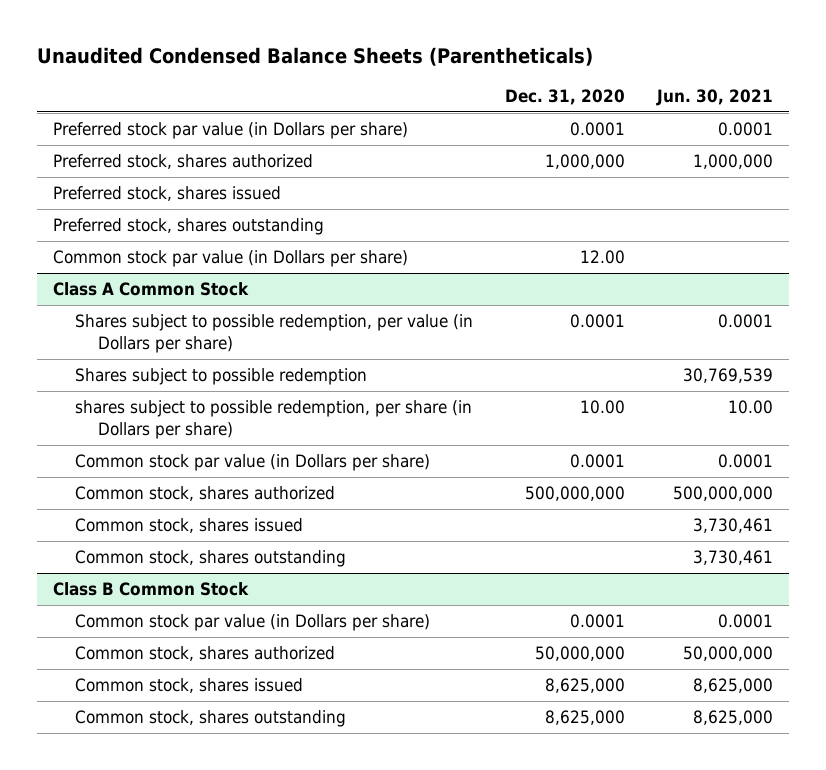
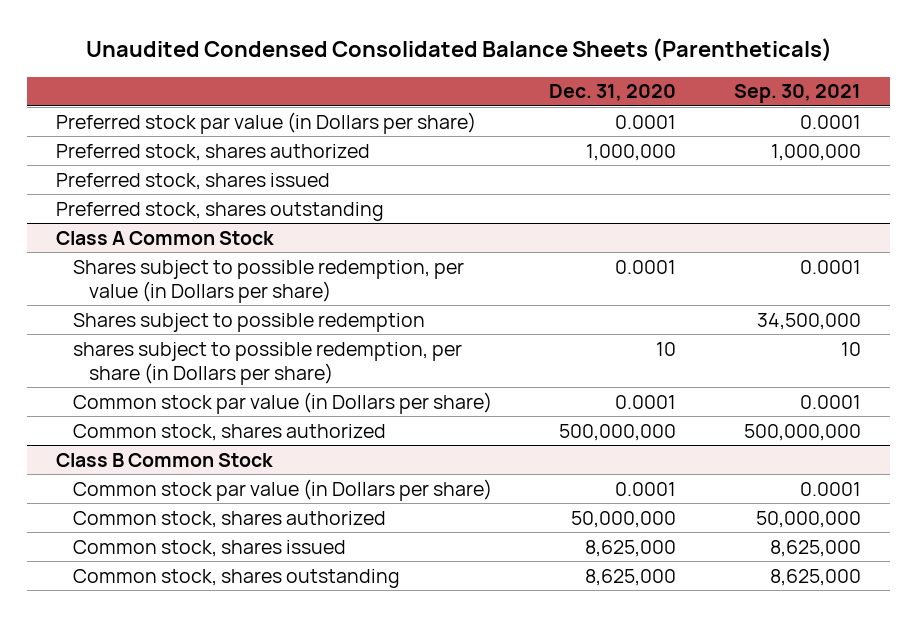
[36,47,593,67] Unaudited Condensed Balance Sheets (Parentheticals) -> [85,38,832,63] Unaudited Condensed Consolidated Balance Sheets (Parentheticals)
[656,89,774,107] Jun. 30, 2021 -> none
none -> [733,84,861,104] Sep. 30, 2021
[52,250,408,268] Common stock par value (in Dollars per share) -> none
[580,400,626,415] 10.00 -> [656,341,677,356] 10
[75,518,304,534] Common stock, shares issued -> none
[75,550,347,568] Common stock, shares outstanding -> none

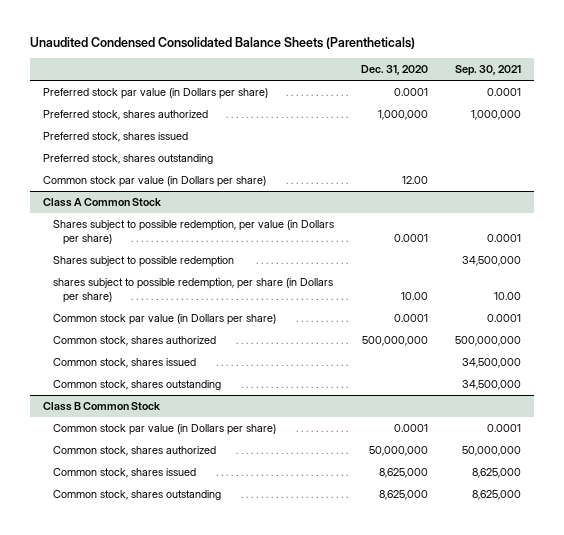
none -> [43,176,267,188] Common stock par value (in Dollars per share)
[656,341,677,356] 10 -> [401,291,429,300] 10.00
[840,341,861,356] 10 -> [494,291,522,300] 10.00
none -> [53,358,197,369] Common stock, shares issued
none -> [53,380,222,391] Common stock, shares outstanding

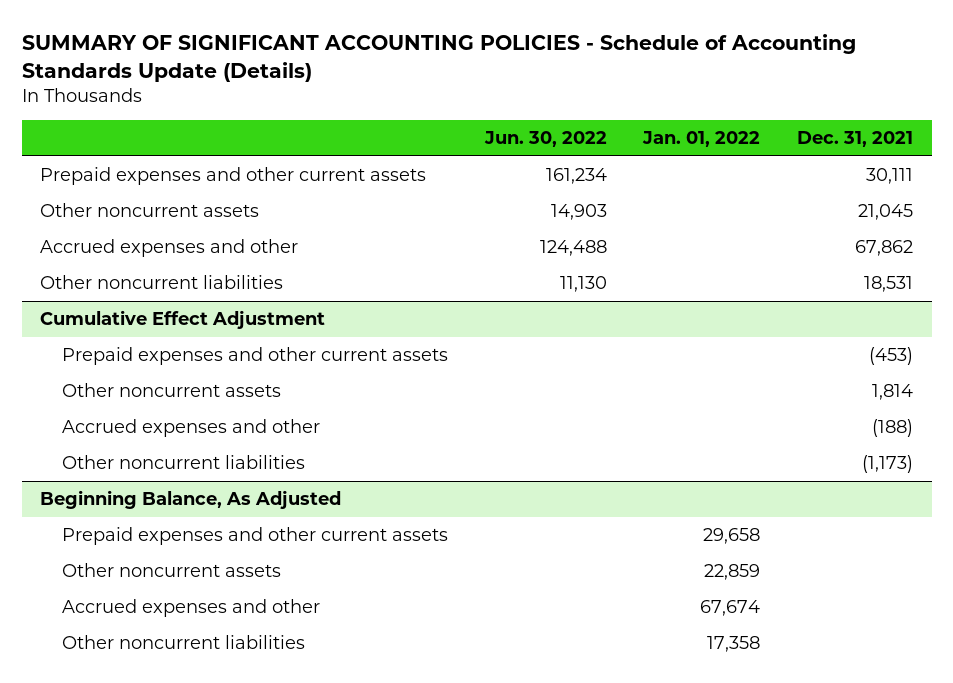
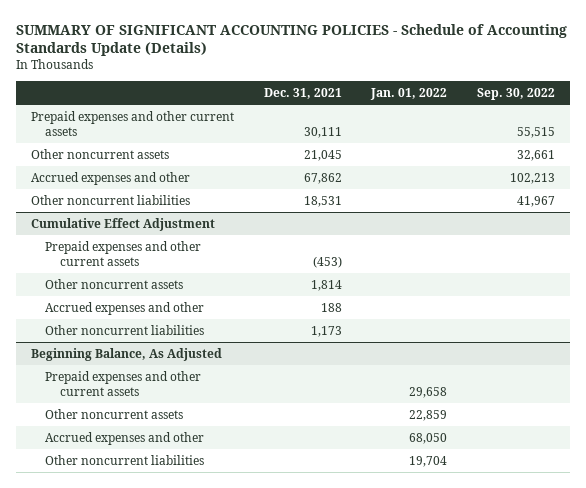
[483,131,607,148] Jun. 30, 2022 -> none
none -> [477,88,556,101] Sep. 30, 2022
[872,419,914,438] (188) -> [320,302,342,312] 188
[862,455,914,474] (1,173) -> [310,325,342,337] 1,173
[700,600,761,617] 67,674 -> [409,432,448,444] 68,050
[707,636,761,653] 17,358 -> [409,455,448,467] 19,704

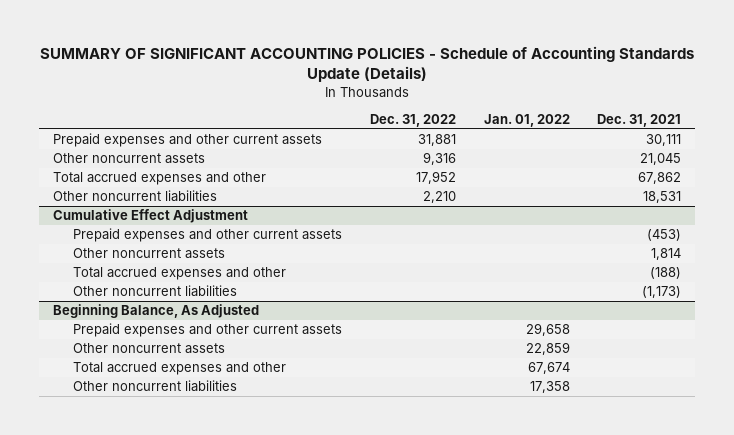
[477,88,556,101] Sep. 30, 2022 -> none
none -> [370,113,457,127] Dec. 31, 2022
[30,171,190,185] Accrued expenses and other -> [52,172,266,186] Total accrued expenses and other
[45,301,205,315] Accrued expenses and other -> [73,267,287,281] Total accrued expenses and other
[320,302,342,312] 188 -> [650,267,682,280] (188)
[310,325,342,337] 1,173 -> [642,286,682,299] (1,173)
[45,431,205,445] Accrued expenses and other -> [73,362,287,376] Total accrued expenses and other
[409,432,448,444] 68,050 -> [527,362,570,375] 67,674
[409,455,448,467] 19,704 -> [529,381,570,394] 17,358

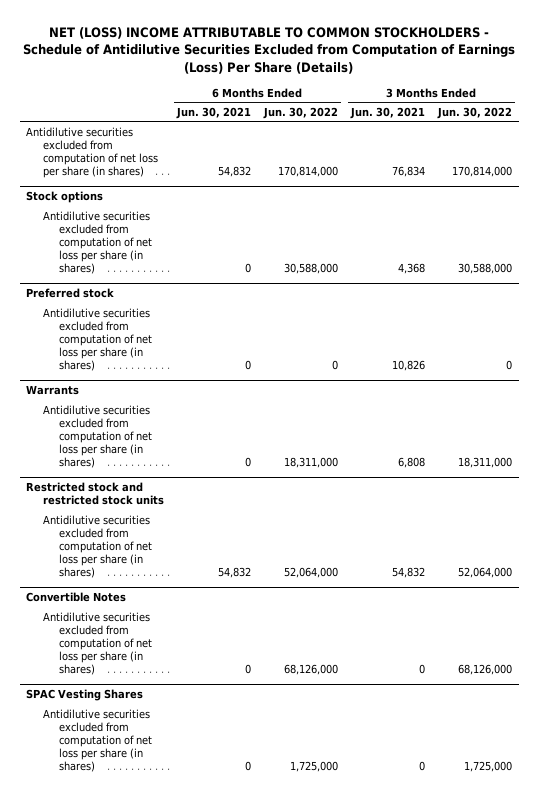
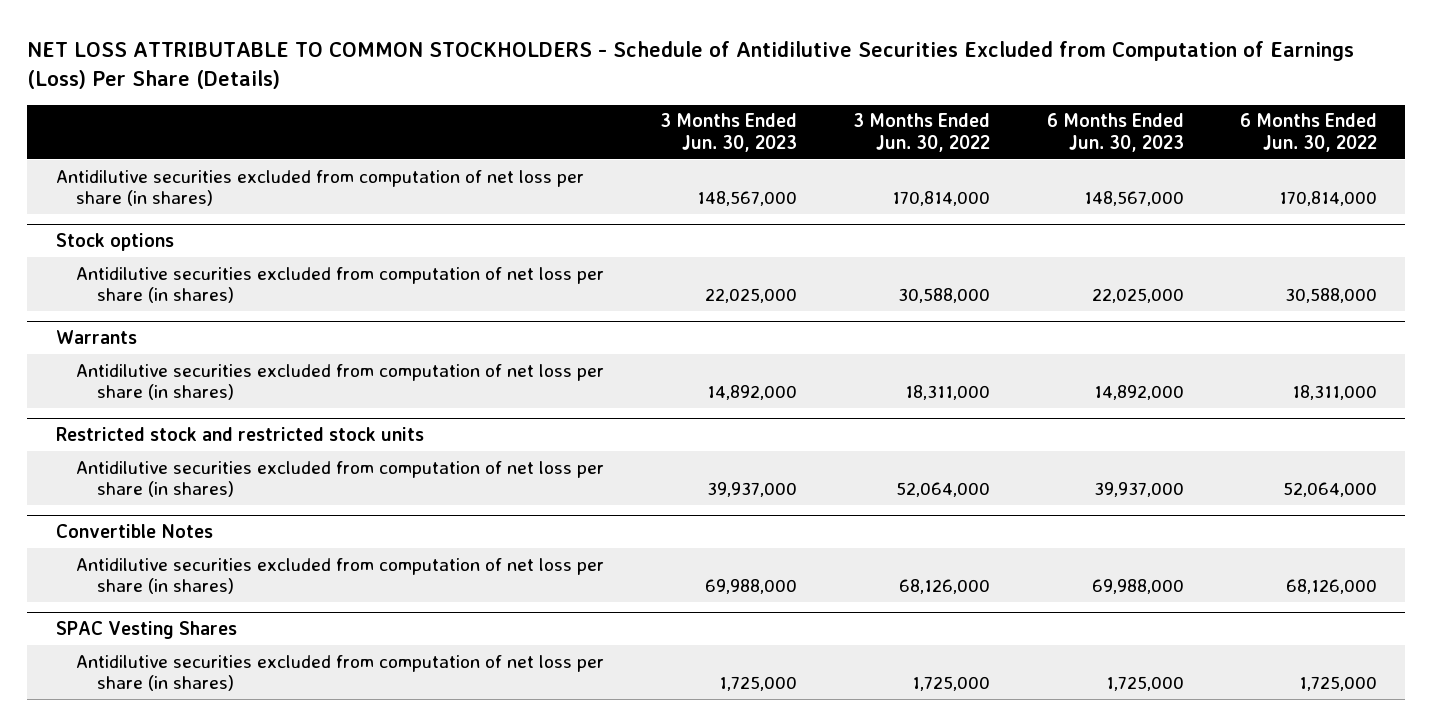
[23,27,516,74] NET (LOSS) INCOME ATTRIBUTABLE TO COMMON STOCKHOLDERS - Schedule of Antidilutive Securities Excluded from Computation of Earnings (Loss) Per Share (Details) -> [27,40,1355,89] NET LOSS ATTRIBUTABLE TO COMMON STOCKHOLDERS - Schedule of Antidilutive Securities Excluded from Computation of Earnings (Loss) Per Share (Details)
[175,106,251,119] Jun. 30, 2021 -> none
[349,106,425,119] Jun. 30, 2021 -> none
none -> [660,113,798,153] 3 Months Ended Jun. 30, 2023
none -> [1046,113,1184,153] 6 Months Ended Jun. 30, 2023
[26,288,115,299] Preferred stock -> none
[42,307,153,371] Antidilutive securities excluded from computation of net loss per share (in shares) -> none

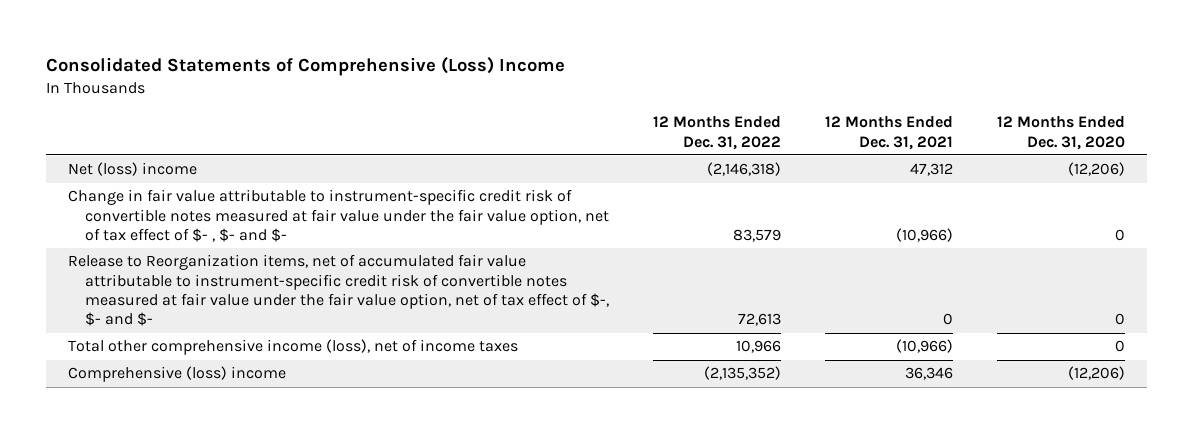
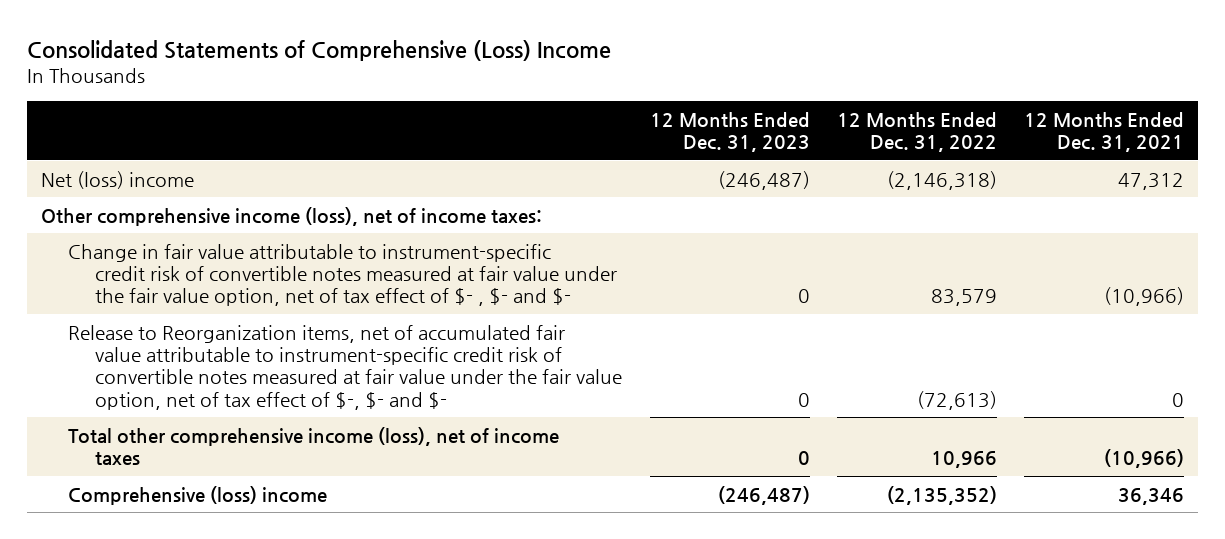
[996,116,1125,150] 12 Months Ended Dec. 31, 2020 -> none
none -> [649,112,810,153] 12 Months Ended Dec. 31, 2023
none -> [40,206,542,226] Other comprehensive income (loss), net of income taxes:
[737,313,781,327] 72,613 -> [916,390,997,410] (72,613)

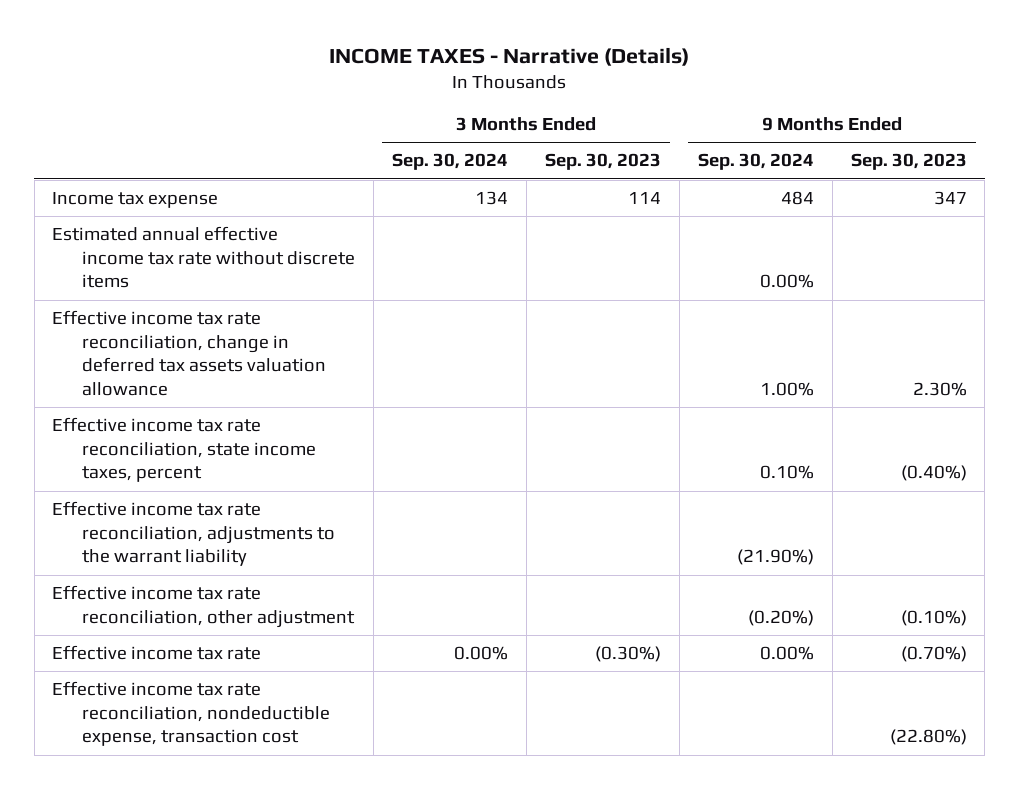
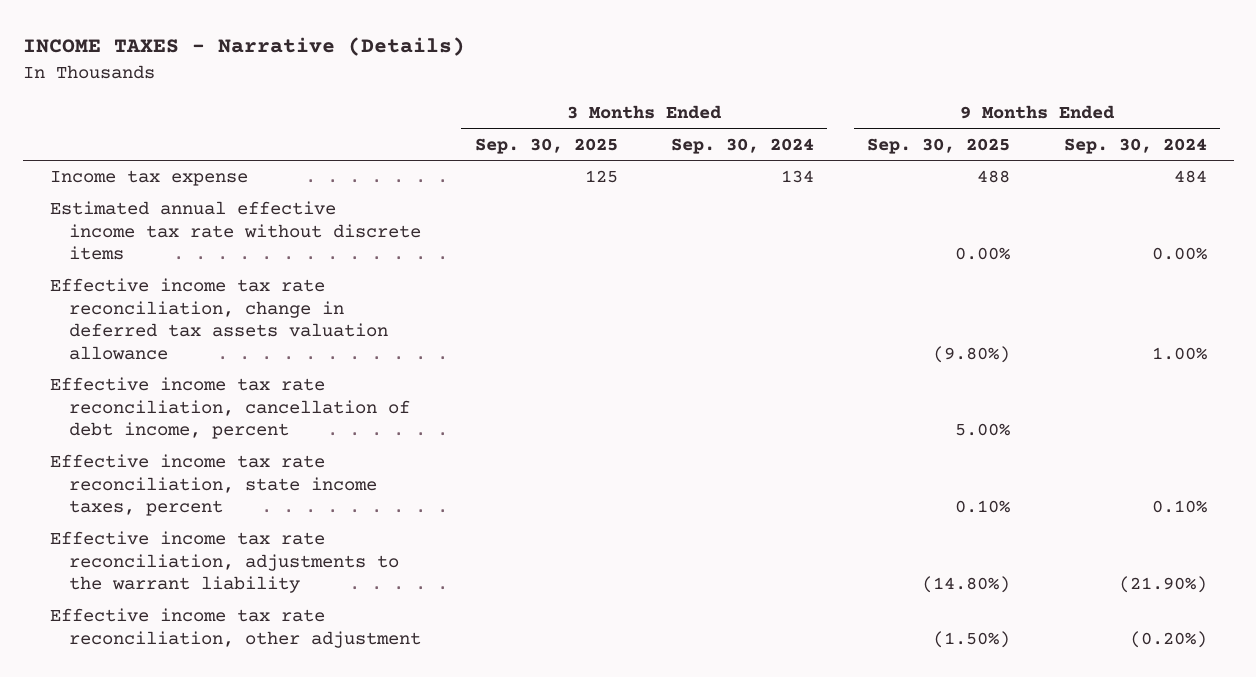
[544,153,661,171] Sep. 30, 2023 -> none
[850,153,967,171] Sep. 30, 2023 -> none
none -> [474,137,618,154] Sep. 30, 2025
none -> [867,137,1011,154] Sep. 30, 2025
none -> [49,377,411,440] Effective income tax rate reconciliation, cancellation of debt income, percent
[52,645,262,661] Effective income tax rate -> none
[52,681,330,747] Effective income tax rate reconciliation, nondeductible expense, transaction cost -> none

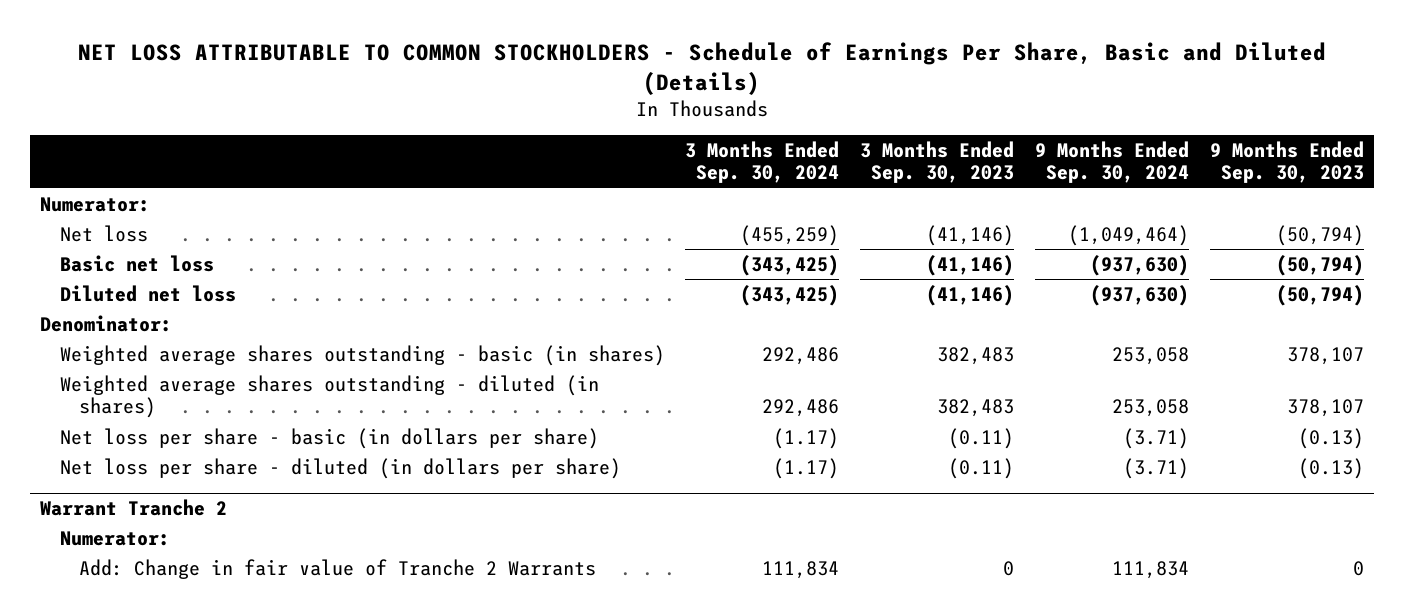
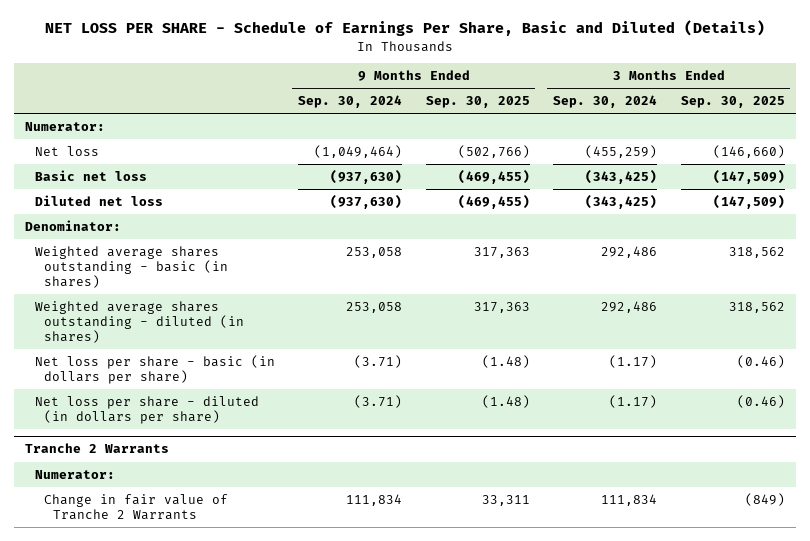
[77,41,1326,95] NET LOSS ATTRIBUTABLE TO COMMON STOCKHOLDERS - Schedule of Earnings Per Share, Basic and Diluted (Details) -> [44,20,765,37] NET LOSS PER SHARE - Schedule of Earnings Per Share, Basic and Diluted (Details)
[860,140,1015,184] 3 Months Ended Sep. 30, 2023 -> none
[1209,140,1364,184] 9 Months Ended Sep. 30, 2023 -> none
none -> [425,96,530,109] Sep. 30, 2025
none -> [680,96,785,109] Sep. 30, 2025
[40,499,228,517] Warrant Tranche 2 -> [25,443,170,454] Tranche 2 Warrants
[78,558,596,579] Add: Change in fair value of Tranche 2 Warrants -> [43,493,228,521] Change in fair value of Tranche 2 Warrants

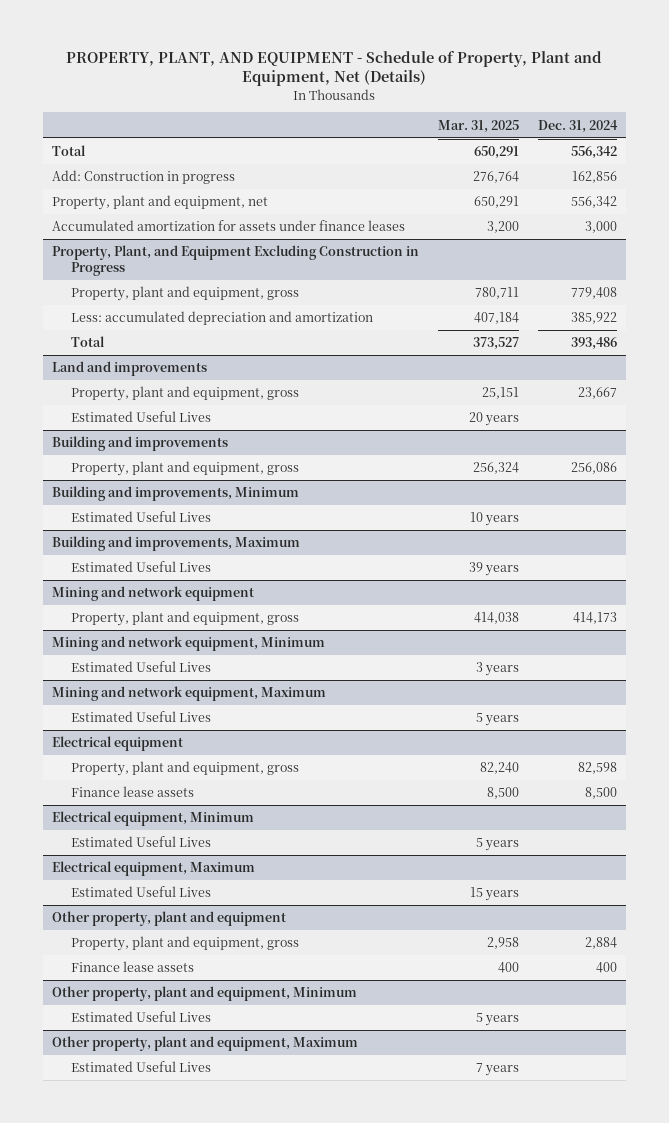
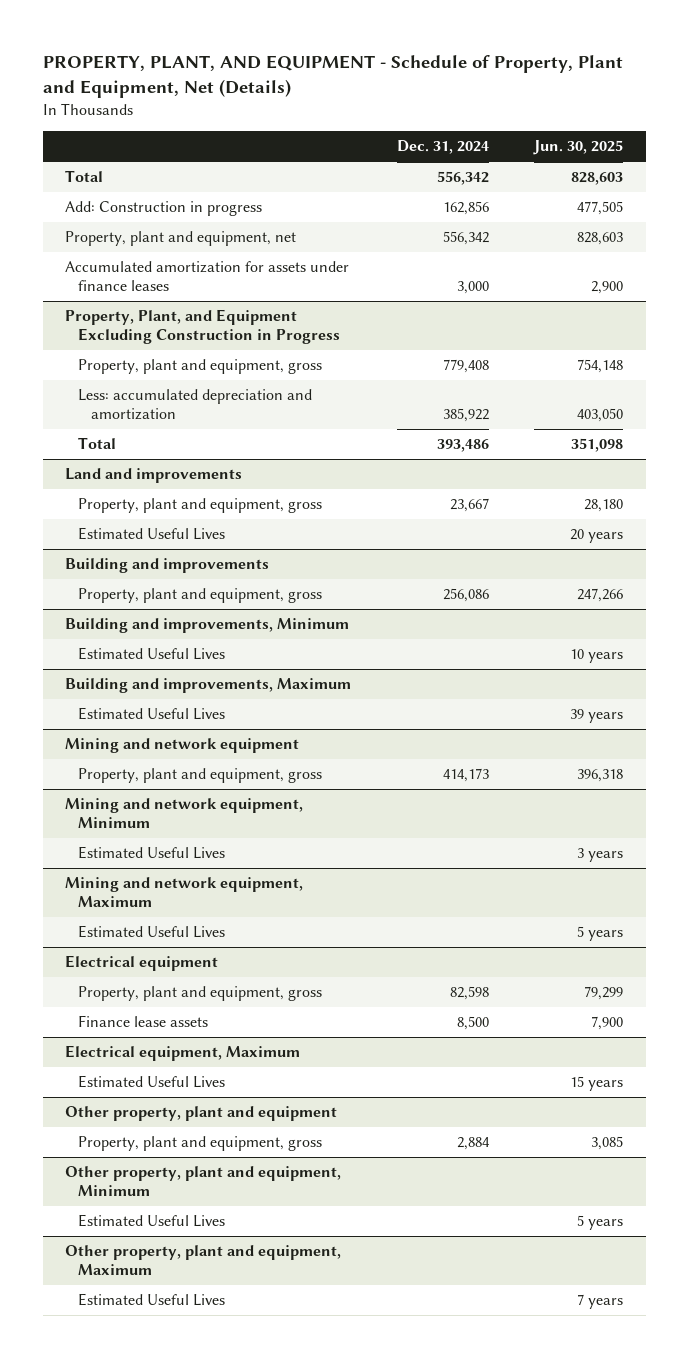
[437,119,519,133] Mar. 31, 2025 -> none
none -> [533,140,624,156] Jun. 30, 2025
[52,811,255,827] Electrical equipment, Minimum -> none
[71,836,212,848] Estimated Useful Lives -> none
[71,961,195,973] Finance lease assets -> none

